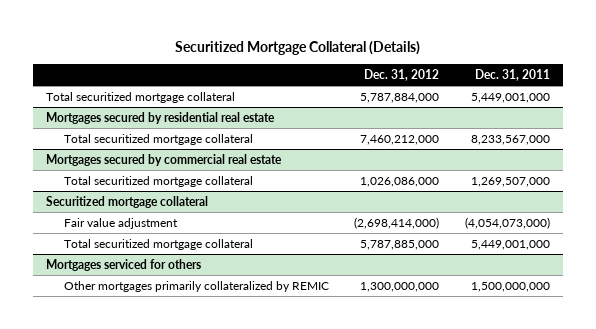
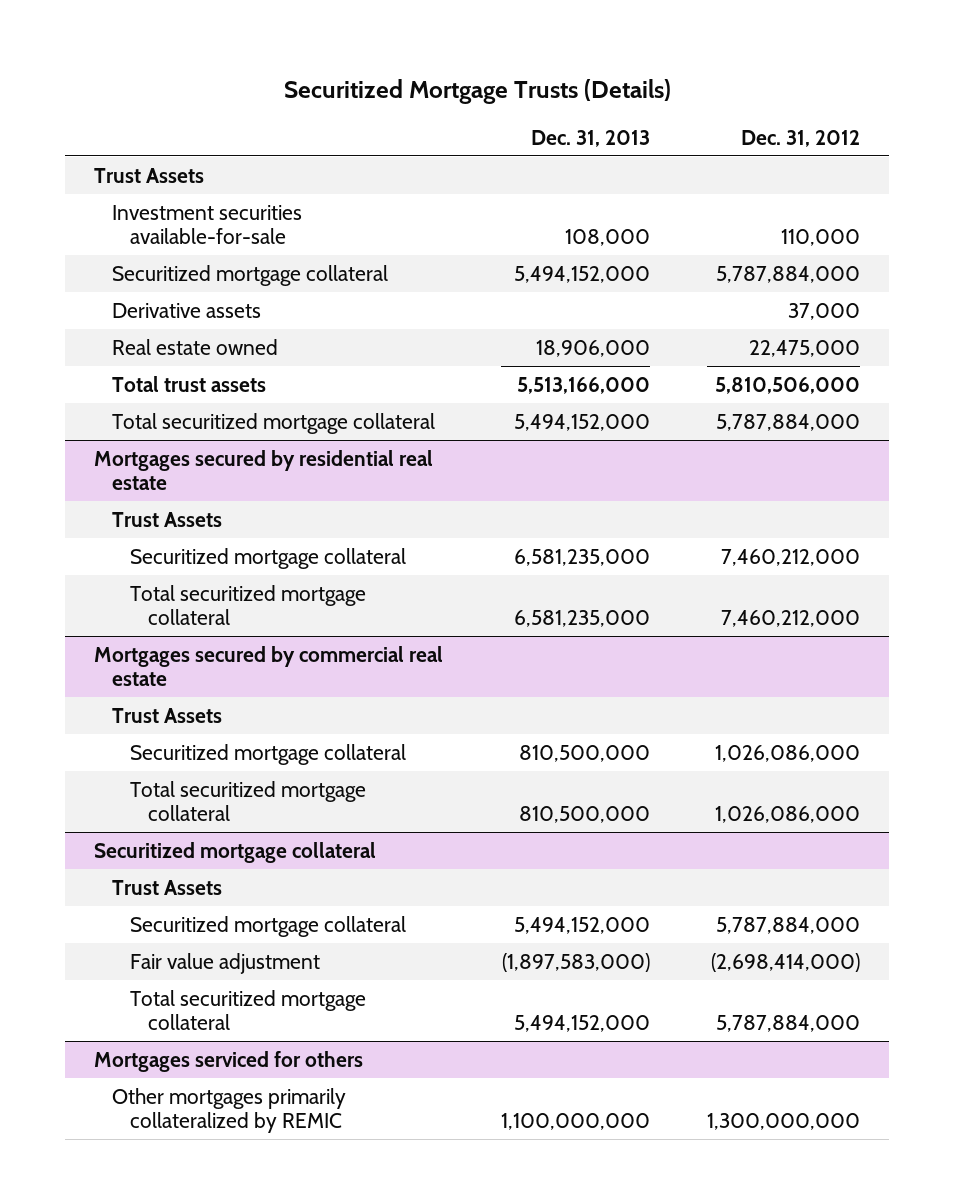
[174,40,420,55] Securitized Mortgage Collateral (Details) -> [284,78,672,104] Securitized Mortgage Trusts (Details)
[474,68,550,81] Dec. 31, 2011 -> none
none -> [530,129,650,147] Dec. 31, 2013
none -> [93,167,204,183] Trust Assets
none -> [111,204,302,245] Investment securities available-for-sale
none -> [111,264,388,286] Securitized mortgage collateral
none -> [111,302,261,318] Derivative assets
none -> [111,338,278,355] Real estate owned
none -> [111,375,266,392] Total trust assets
none -> [111,511,222,527] Trust Assets
none -> [129,547,406,569] Securitized mortgage collateral
none -> [111,707,222,723] Trust Assets
none -> [129,743,406,765] Securitized mortgage collateral
none -> [111,879,222,895] Trust Assets
none -> [129,915,406,937] Securitized mortgage collateral
[360,239,440,250] 5,787,885,000 -> [716,1015,861,1033] 5,787,884,000

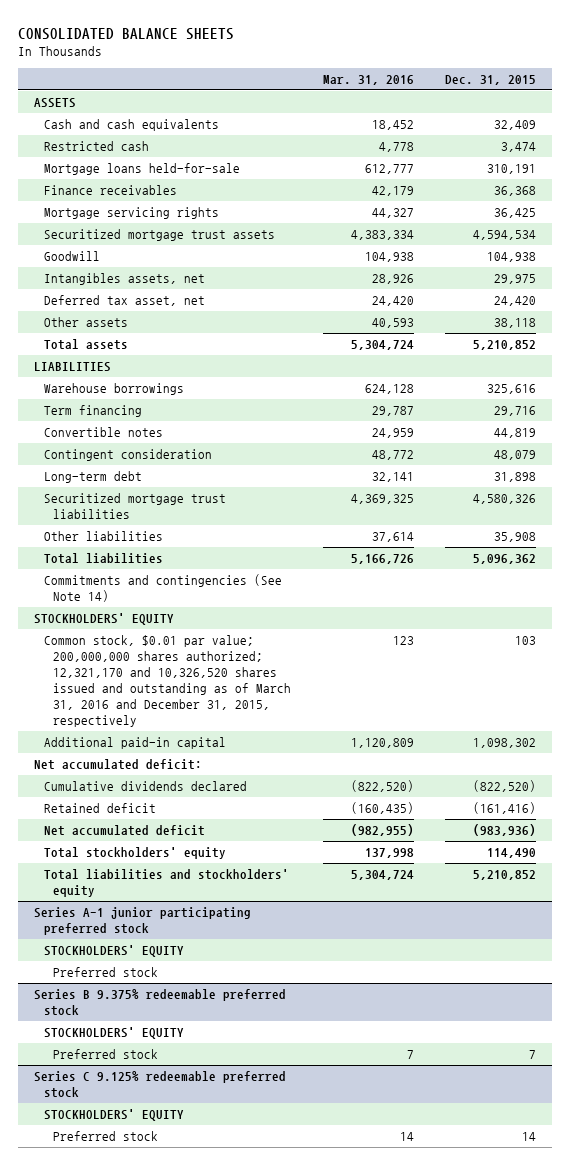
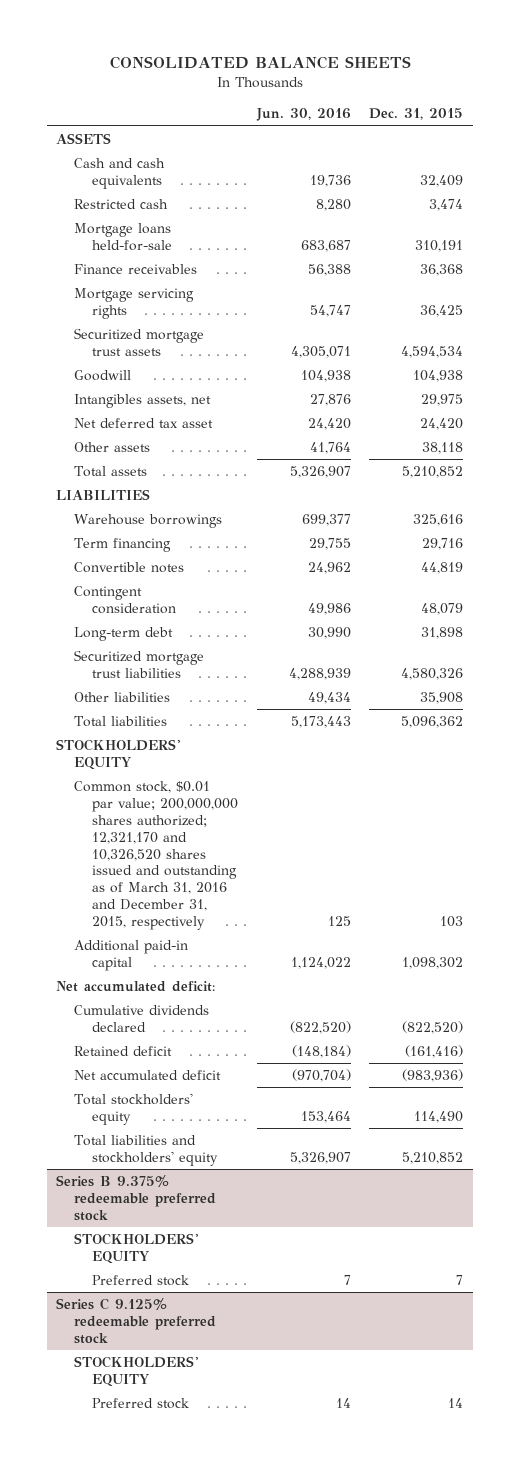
[322,74,414,85] Mar. 31, 2016 -> none
none -> [255,108,351,122] Jun. 30, 2016
[43,295,205,307] Deferred tax asset, net -> [73,418,213,429] Net deferred tax asset
[43,574,282,603] Commitments and contingencies (See Note 14) -> none
[33,907,251,936] Series A-1 junior participating preferred stock -> none
[43,945,184,958] STOCKHOLDERS' EQUITY -> none
[53,967,159,978] Preferred stock -> none

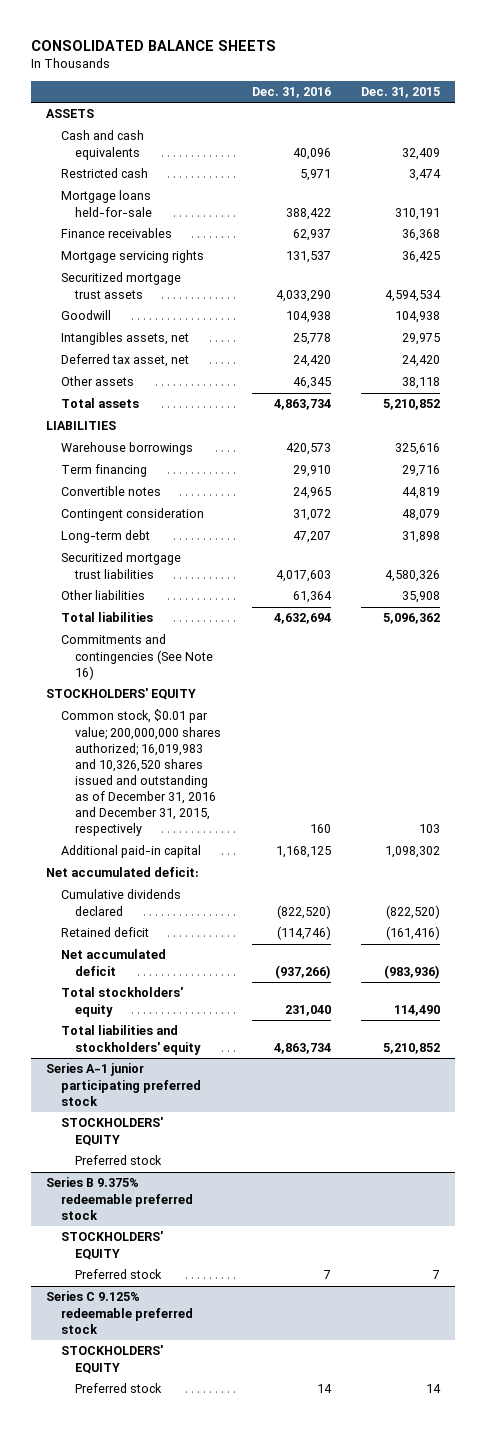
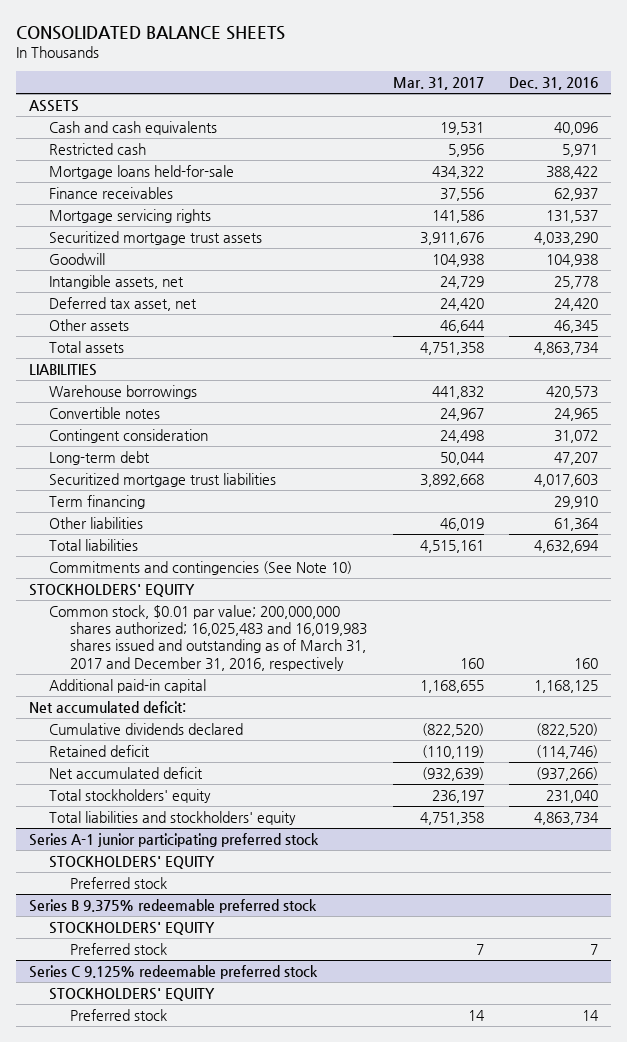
[360,87,440,99] Dec. 31, 2015 -> none
none -> [392,77,484,91] Mar. 31, 2017
[60,332,189,346] Intangibles assets, net -> [49,275,185,290] Intangible assets, net
[60,464,147,478] Term financing -> [49,495,146,510] Term financing
[60,634,214,680] Commitments and contingencies (See Note 16) -> [49,561,353,576] Commitments and contingencies (See Note 10)
[60,709,222,837] Common stock, $0.01 par value; 200,000,000 shares authorized; 16,019,983 and 10,326,520 shares issued and outstanding as of December 31, 2016 and December 31, 2015, respectively -> [49,605,368,671] Common stock, $0.01 par value; 200,000,000 shares authorized; 16,025,483 and 16,019,983 shares issued and outstanding as of March 31, 2017 and December 31, 2016, respectively

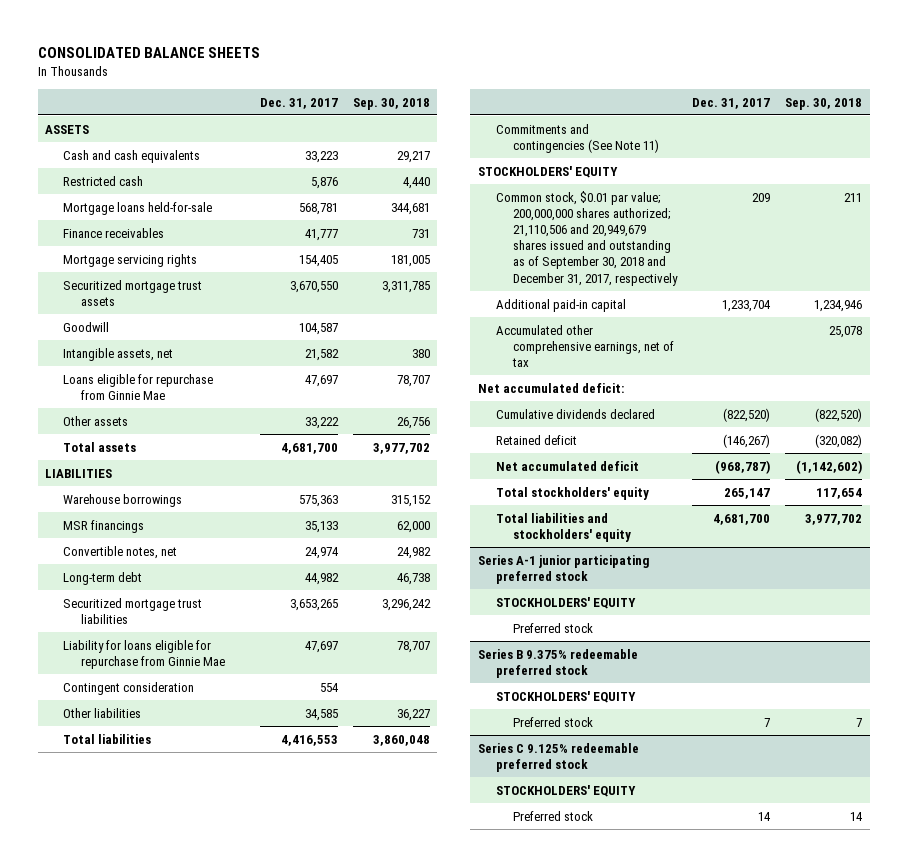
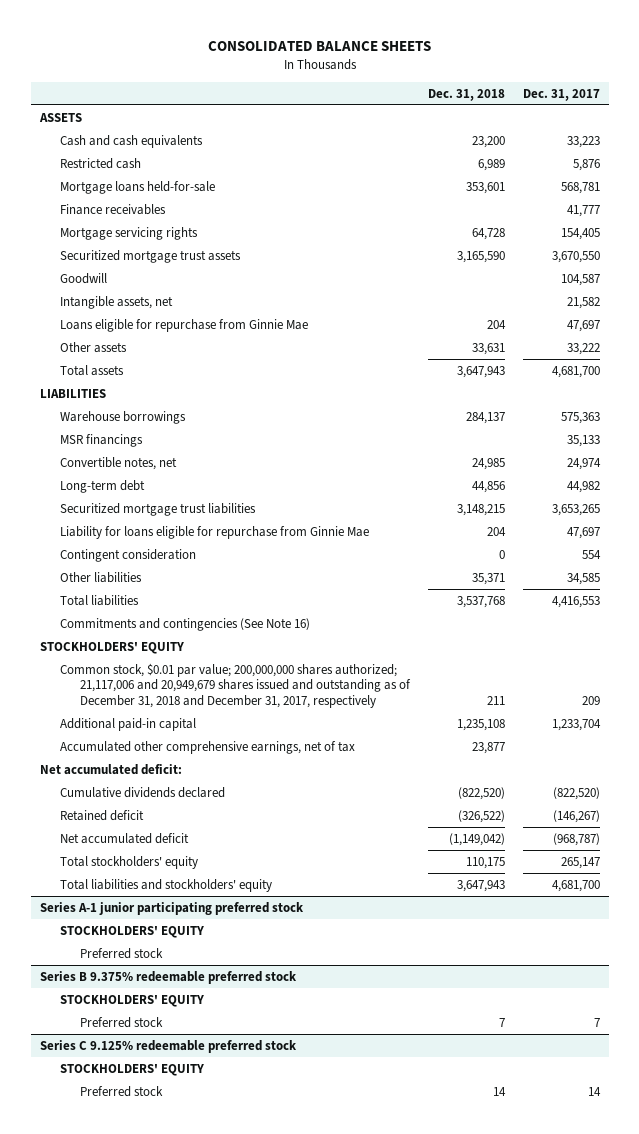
[352,97,430,110] Sep. 30, 2018 -> none
none -> [428,88,506,101] Dec. 31, 2018
[495,123,660,153] Commitments and contingencies (See Note 11) -> [59,617,310,631] Commitments and contingencies (See Note 16)
[495,190,679,286] Common stock, $0.01 par value; 200,000,000 shares authorized; 21,110,506 and 20,949,679 shares issued and outstanding as of September 30, 2018 and December 31, 2017, respectively -> [59,662,412,709] Common stock, $0.01 par value; 200,000,000 shares authorized; 21,117,006 and 20,949,679 shares issued and outstanding as of December 31, 2018 and December 31, 2017, respectively

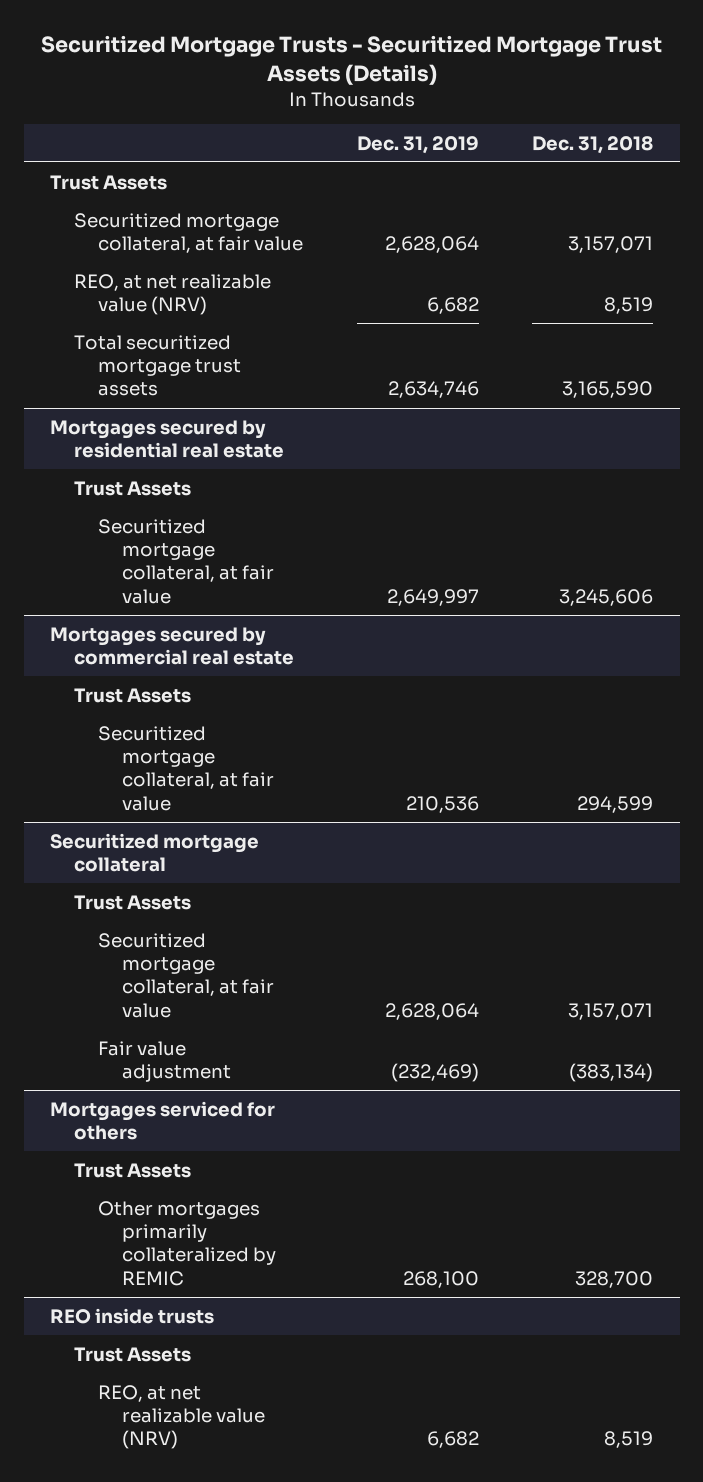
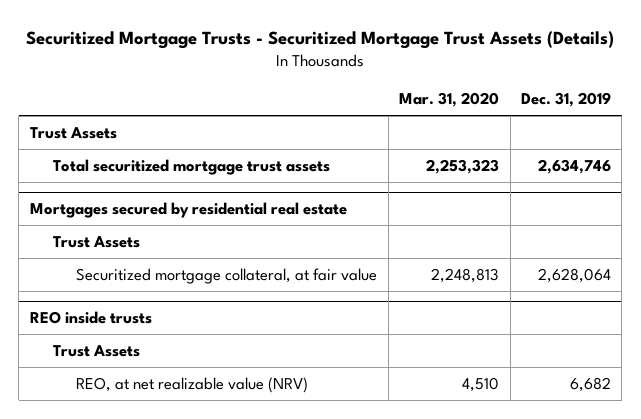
[531,135,653,154] Dec. 31, 2018 -> none
none -> [399,92,500,108] Mar. 31, 2020
[74,212,304,253] Securitized mortgage collateral, at fair value -> none
[74,273,272,315] REO, at net realizable value (NRV) -> none
[98,518,274,604] Securitized mortgage collateral, at fair value -> none
[50,626,295,665] Mortgages secured by commercial real estate -> none
[74,687,192,703] Trust Assets -> none
[98,725,274,811] Securitized mortgage collateral, at fair value -> none
[50,832,260,872] Securitized mortgage collateral -> none
[74,894,192,910] Trust Assets -> none
[98,1040,231,1082] Fair value adjustment -> none
[50,1100,276,1140] Mortgages serviced for others -> none
[74,1162,192,1178] Trust Assets -> none
[98,1200,276,1286] Other mortgages primarily collateralized by REMIC -> none

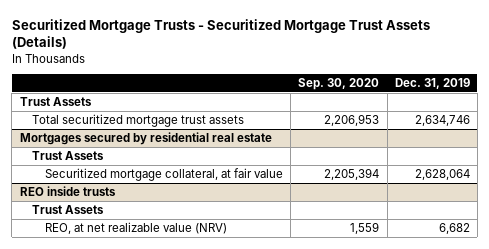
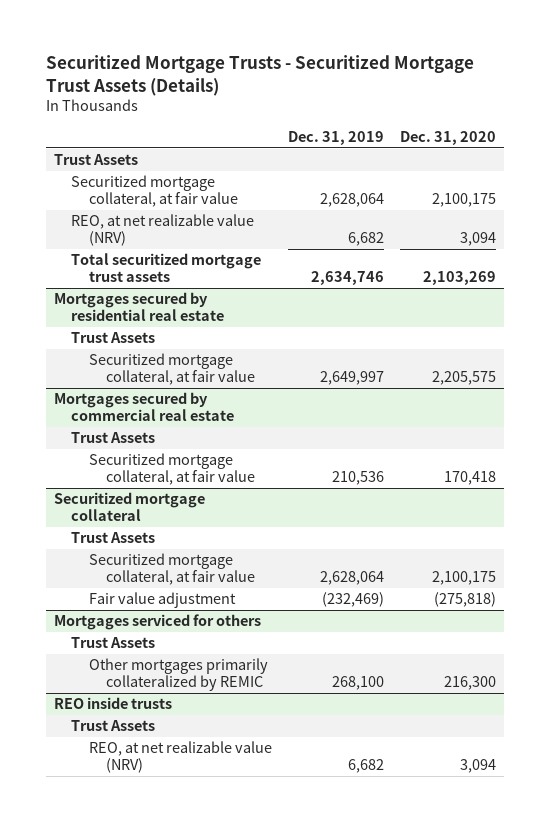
[298,78,380,91] Sep. 30, 2020 -> none
none -> [399,131,496,146] Dec. 31, 2020
none -> [71,175,238,208] Securitized mortgage collateral, at fair value
none -> [71,214,255,247] REO, at net realizable value (NRV)
none -> [88,353,255,386] Securitized mortgage collateral, at fair value
none -> [54,392,235,422] Mortgages secured by commercial real estate
none -> [71,432,156,444] Trust Assets
none -> [88,453,255,486] Securitized mortgage collateral, at fair value
none -> [54,492,206,522] Securitized mortgage collateral
none -> [71,532,156,544] Trust Assets
none -> [88,592,236,609] Fair value adjustment
none -> [54,614,262,631] Mortgages serviced for others
none -> [71,637,156,649] Trust Assets
none -> [88,658,268,692] Other mortgages primarily collateralized by REMIC

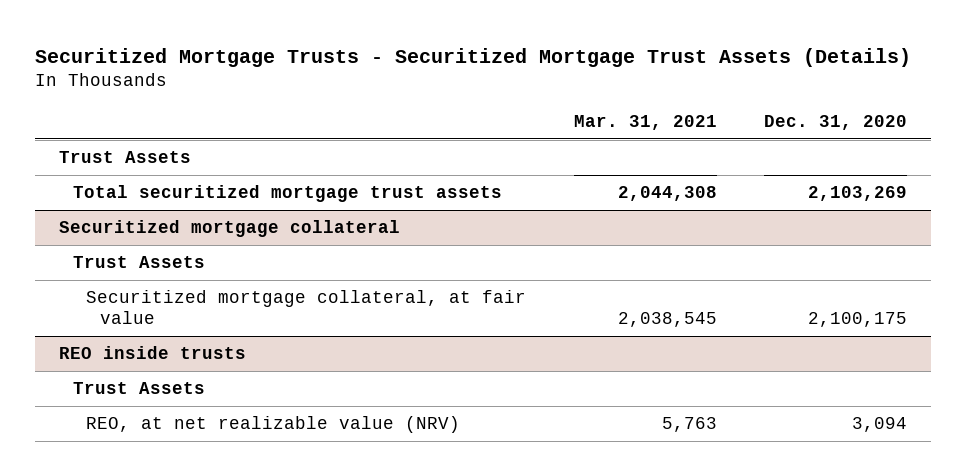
[287,131,384,146] Dec. 31, 2019 -> none
none -> [573,115,717,131] Mar. 31, 2021
[71,175,238,208] Securitized mortgage collateral, at fair value -> none
[71,214,255,247] REO, at net realizable value (NRV) -> none
[54,292,225,322] Mortgages secured by residential real estate -> none
[71,332,156,344] Trust Assets -> none
[88,353,255,386] Securitized mortgage collateral, at fair value -> none
[54,392,235,422] Mortgages secured by commercial real estate -> none
[71,432,156,444] Trust Assets -> none
[88,453,255,486] Securitized mortgage collateral, at fair value -> none
[88,592,236,609] Fair value adjustment -> none
[54,614,262,631] Mortgages serviced for others -> none
[71,637,156,649] Trust Assets -> none
[88,658,268,692] Other mortgages primarily collateralized by REMIC -> none

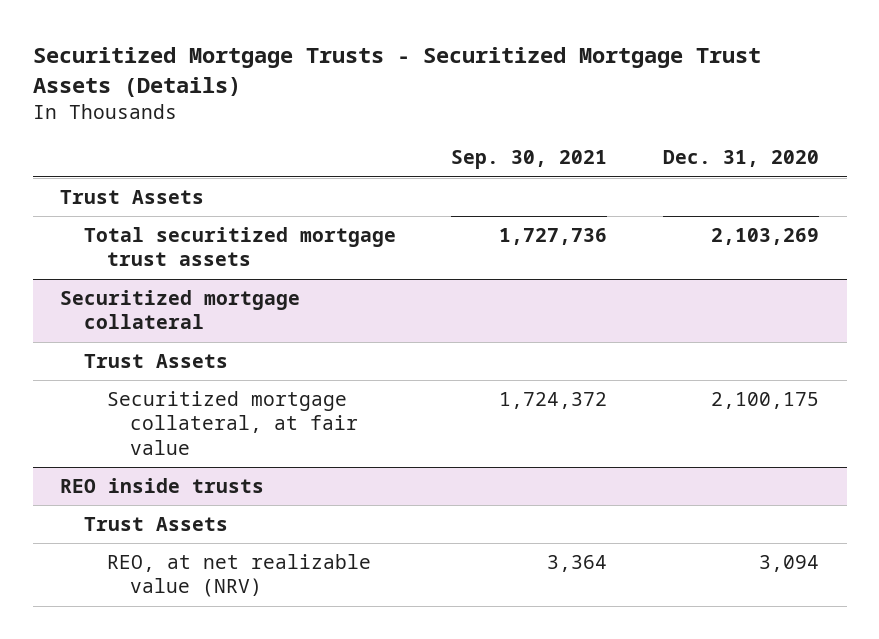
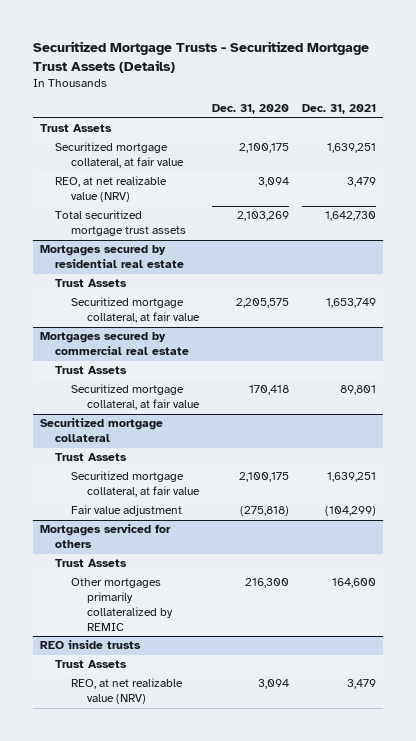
[451,150,608,170] Sep. 30, 2021 -> none
none -> [302,104,377,115] Dec. 31, 2021
none -> [55,142,185,169] Securitized mortgage collateral, at fair value
none -> [55,176,168,203] REO, at net realizable value (NRV)
none -> [39,245,185,269] Mortgages secured by residential real estate
none -> [55,279,128,288] Trust Assets
none -> [71,297,200,324] Securitized mortgage collateral, at fair value
none -> [39,332,190,356] Mortgages secured by commercial real estate
none -> [55,366,128,375] Trust Assets
none -> [71,384,200,411] Securitized mortgage collateral, at fair value
none -> [71,505,183,517] Fair value adjustment
none -> [39,524,171,549] Mortgages serviced for others
none -> [55,559,128,568] Trust Assets
none -> [71,578,173,632] Other mortgages primarily collateralized by REMIC

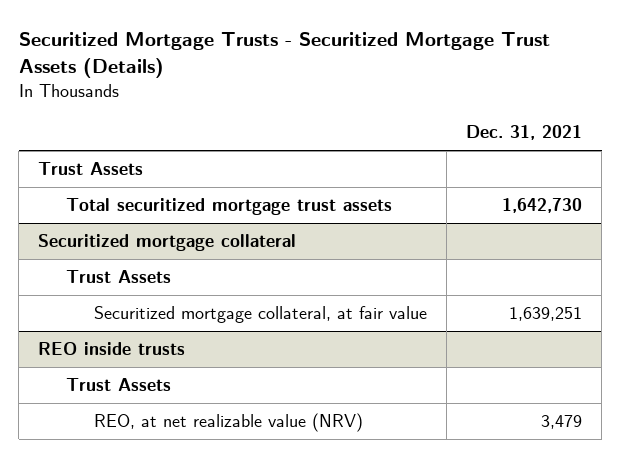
[211,104,289,115] Dec. 31, 2020 -> none
[55,142,185,169] Securitized mortgage collateral, at fair value -> none
[55,176,168,203] REO, at net realizable value (NRV) -> none
[39,245,185,269] Mortgages secured by residential real estate -> none
[55,279,128,288] Trust Assets -> none
[71,297,200,324] Securitized mortgage collateral, at fair value -> none
[39,332,190,356] Mortgages secured by commercial real estate -> none
[55,366,128,375] Trust Assets -> none
[71,384,200,411] Securitized mortgage collateral, at fair value -> none
[71,505,183,517] Fair value adjustment -> none
[39,524,171,549] Mortgages serviced for others -> none
[55,559,128,568] Trust Assets -> none
[71,578,173,632] Other mortgages primarily collateralized by REMIC -> none

